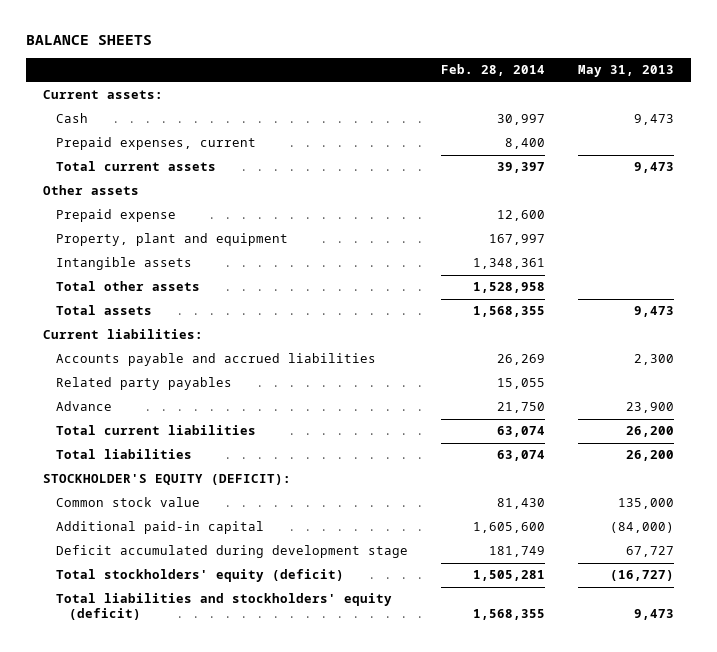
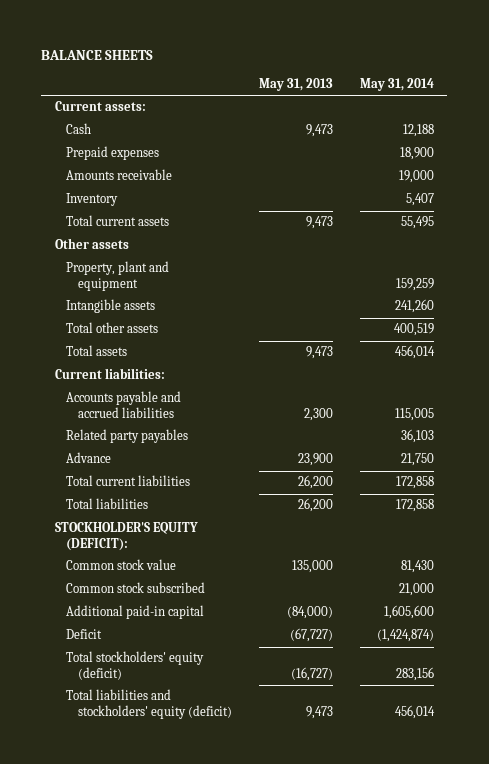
[441,64,546,77] Feb. 28, 2014 -> none
none -> [359,78,434,92] May 31, 2014
[55,137,256,151] Prepaid expenses, current -> [66,146,160,161] Prepaid expenses
none -> [66,169,173,181] Amounts receivable
none -> [66,193,119,207] Inventory
[55,209,176,223] Prepaid expense -> none
none -> [66,582,206,594] Common stock subscribed
[55,545,408,559] Deficit accumulated during development stage -> none
none -> [66,629,103,640] Deficit

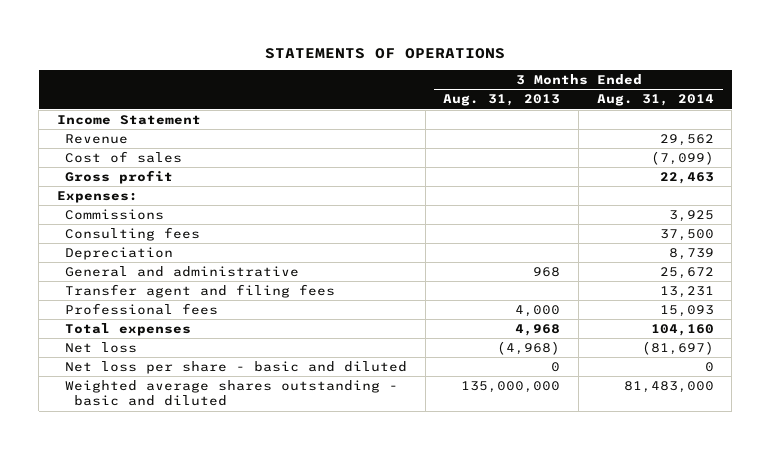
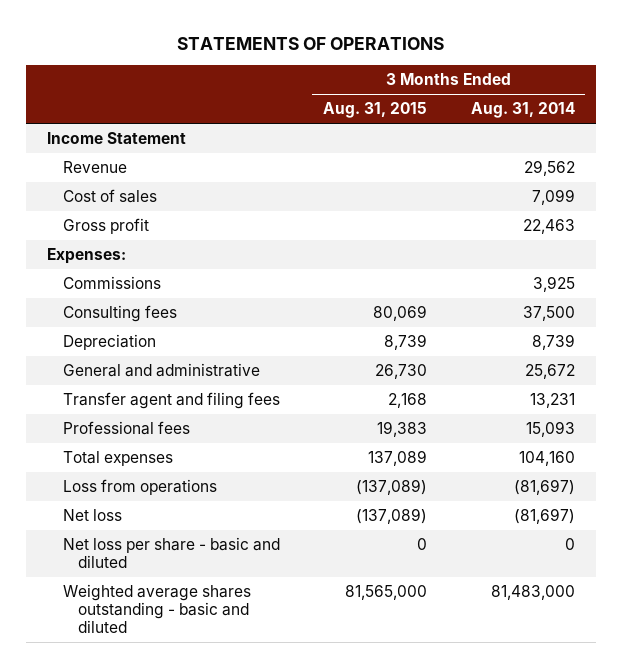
[443,94,561,107] Aug. 31, 2013 -> none
none -> [323,102,428,119] Aug. 31, 2015
[650,150,714,165] (7,099) -> [531,189,575,206] 7,099
none -> [62,479,217,496] Loss from operations

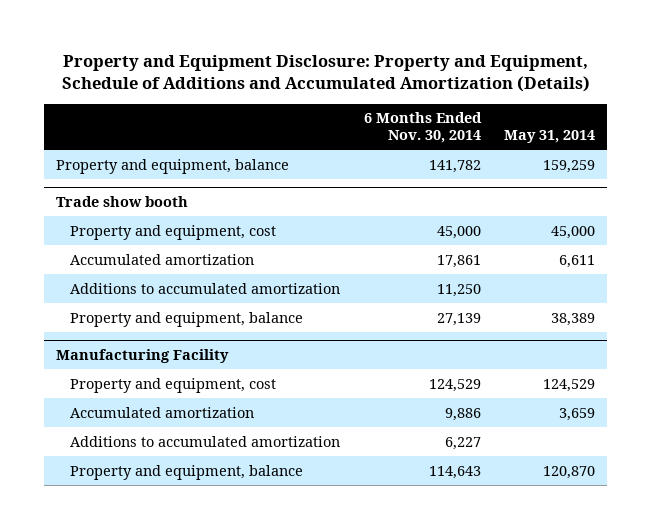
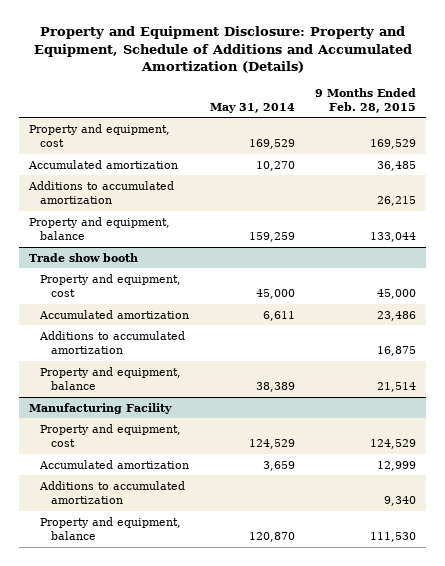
[363,112,482,144] 6 Months Ended Nov. 30, 2014 -> none
none -> [314,87,416,113] 9 Months Ended Feb. 28, 2015
none -> [29,123,171,147] Property and equipment, cost
none -> [28,159,179,169] Accumulated amortization
none -> [28,180,175,204] Additions to accumulated amortization

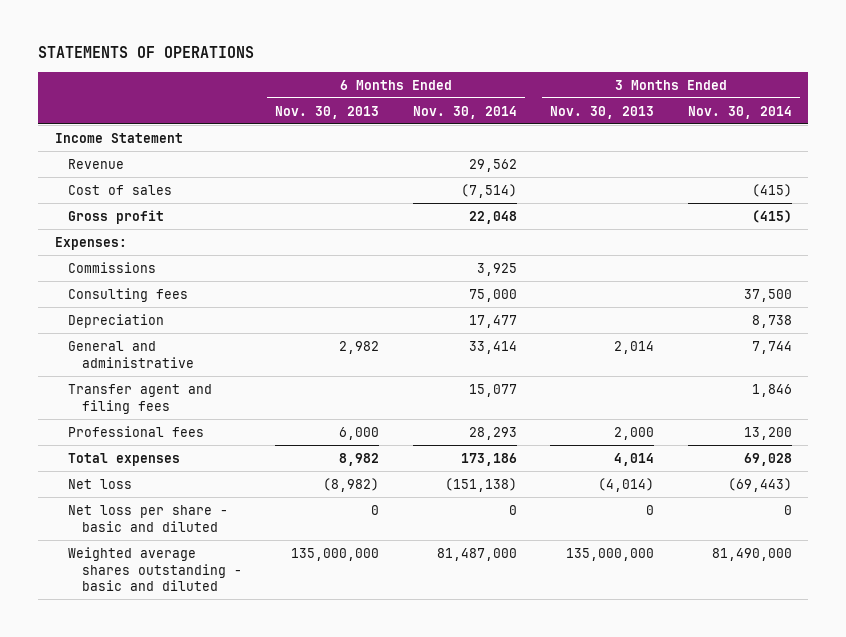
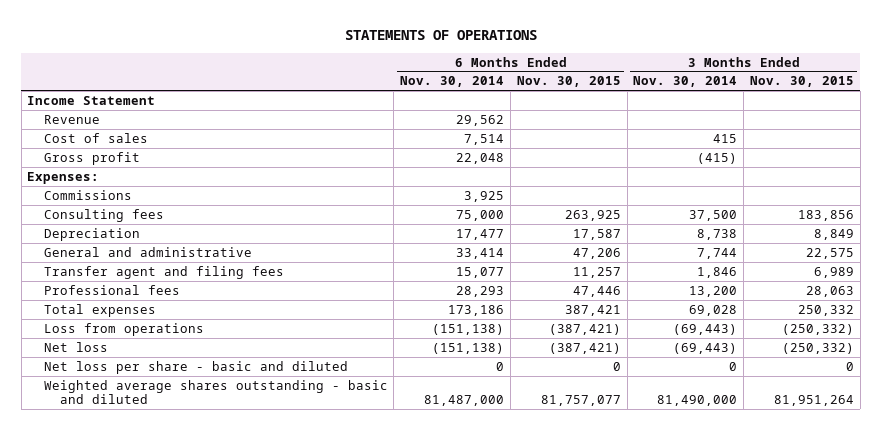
[275,105,380,119] Nov. 30, 2013 -> none
[550,105,655,119] Nov. 30, 2013 -> none
none -> [516,76,621,88] Nov. 30, 2015
none -> [749,76,854,88] Nov. 30, 2015
[460,183,517,198] (7,514) -> [464,133,505,145] 7,514
[751,183,792,197] (415) -> [713,133,738,143] 415
none -> [43,322,204,336] Loss from operations

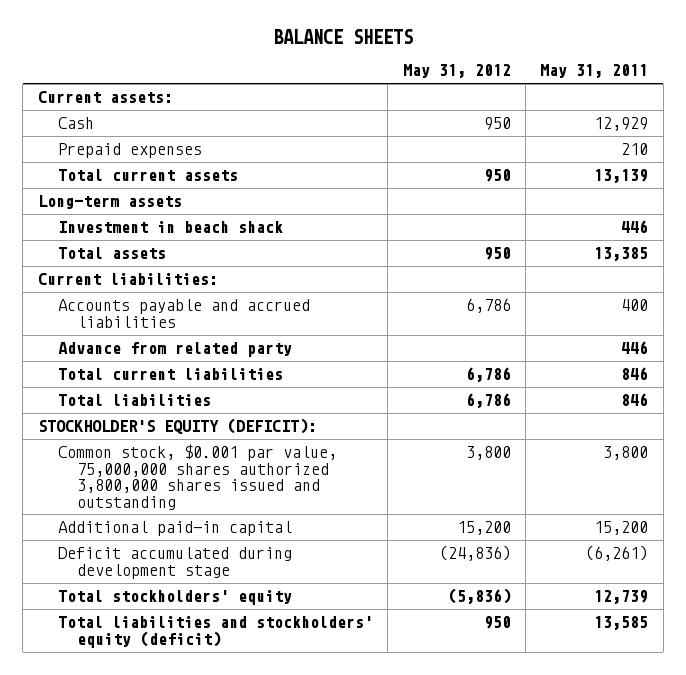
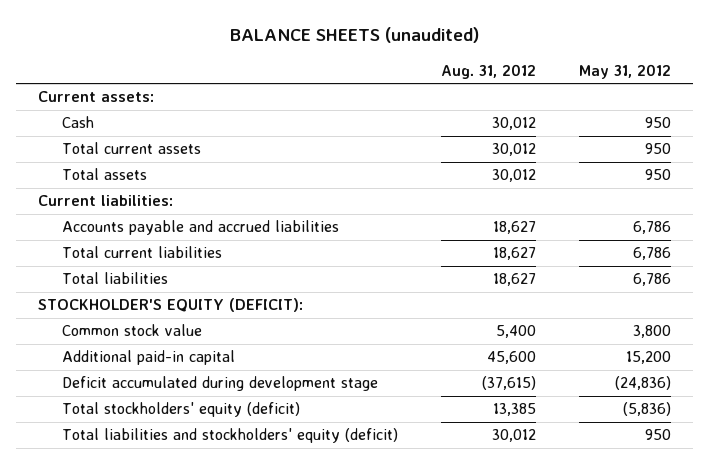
[273,28,414,44] BALANCE SHEETS -> [229,27,479,44] BALANCE SHEETS (unaudited)
[540,64,649,79] May 31, 2011 -> none
none -> [441,63,537,79] Aug. 31, 2012
[57,143,202,159] Prepaid expenses -> none
[37,195,182,210] Long-term assets -> none
[57,221,283,234] Investment in beach shack -> none
[57,342,292,358] Advance from related party -> none
[57,444,337,510] Common stock, $0.001 par value, 75,000,000 shares authorized 3,800,000 shares issued and outstanding -> [62,324,203,337] Common stock value
[57,590,292,606] Total stockholders' equity -> [62,402,301,418] Total stockholders' equity (deficit)

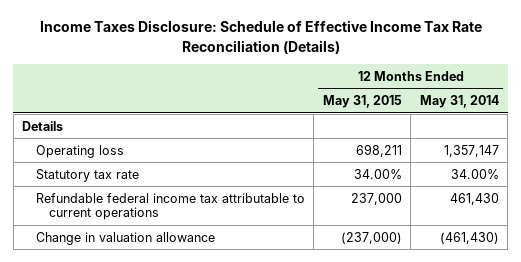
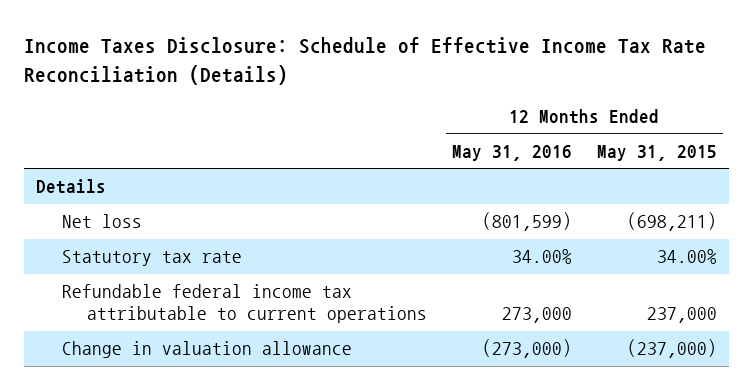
[419,94,499,108] May 31, 2014 -> none
none -> [451,144,572,161] May 31, 2016
[35,144,124,158] Operating loss -> none
none -> [61,214,142,229] Net loss

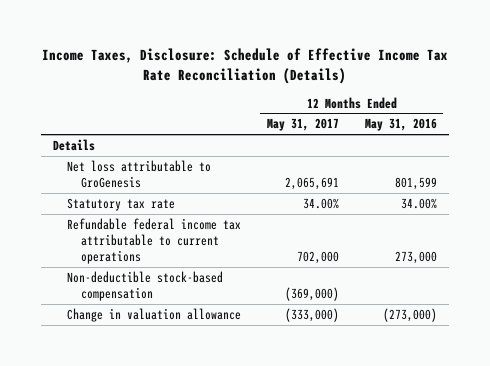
[23,37,706,85] Income Taxes Disclosure: Schedule of Effective Income Tax Rate Reconciliation (Details) -> [41,48,448,85] Income Taxes, Disclosure: Schedule of Effective Income Tax Rate Reconciliation (Details)
[596,144,717,161] May 31, 2015 -> none
none -> [266,118,339,132] May 31, 2017
[61,214,142,229] Net loss -> none
none -> [67,159,212,188] Net loss attributable to GroGenesis
none -> [67,270,224,301] Non-deductible stock-based compensation

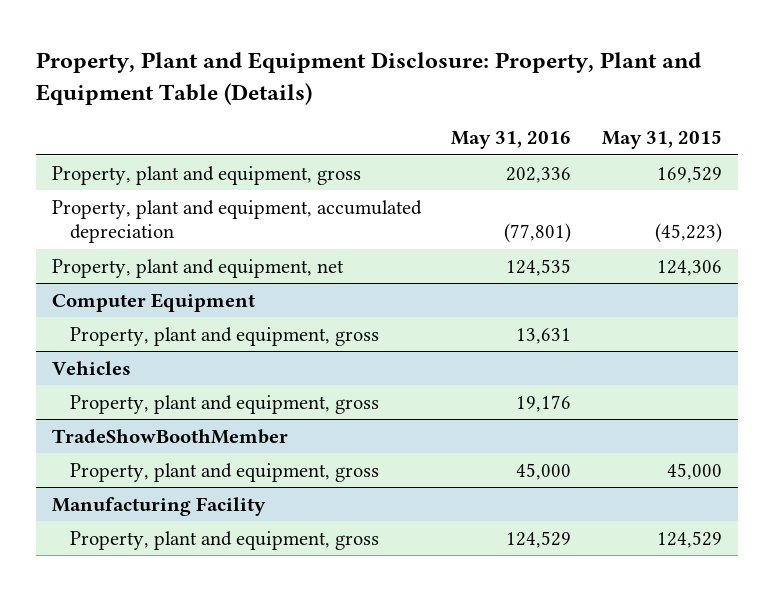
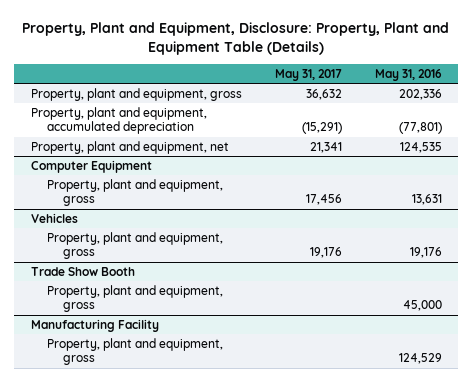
[36,52,702,106] Property, Plant and Equipment Disclosure: Property, Plant and Equipment Table (Details) -> [22,21,450,55] Property, Plant and Equipment, Disclosure: Property, Plant and Equipment Table (Details)
[602,130,723,150] May 31, 2015 -> none
none -> [274,68,342,81] May 31, 2017
[51,428,288,444] TradeShowBoothMember -> [30,266,135,276] Trade Show Booth

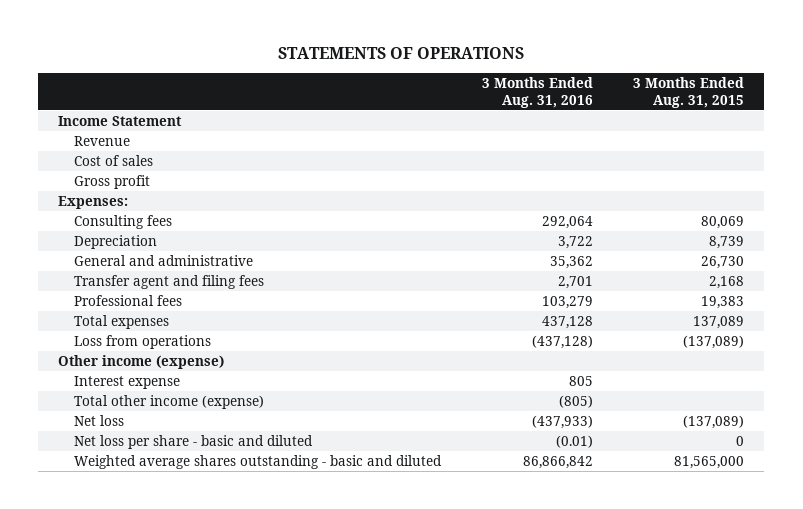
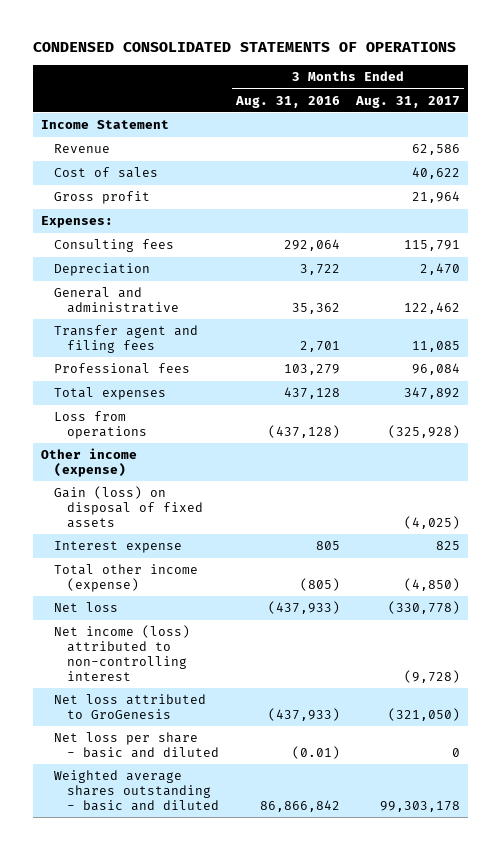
[278,47,525,60] STATEMENTS OF OPERATIONS -> [32,42,456,53] CONDENSED CONSOLIDATED STATEMENTS OF OPERATIONS
[633,77,745,108] 3 Months Ended Aug. 31, 2015 -> none
none -> [354,95,460,108] Aug. 31, 2017
none -> [54,486,204,528] Gain (loss) on disposal of fixed assets
none -> [54,625,191,681] Net income (loss) attributed to non-controlling interest
none -> [54,694,207,719] Net loss attributed to GroGenesis

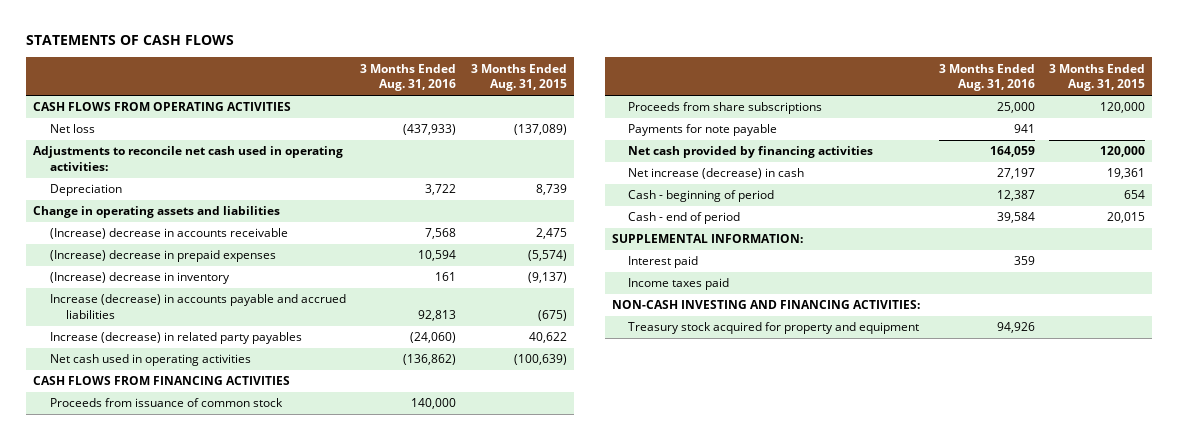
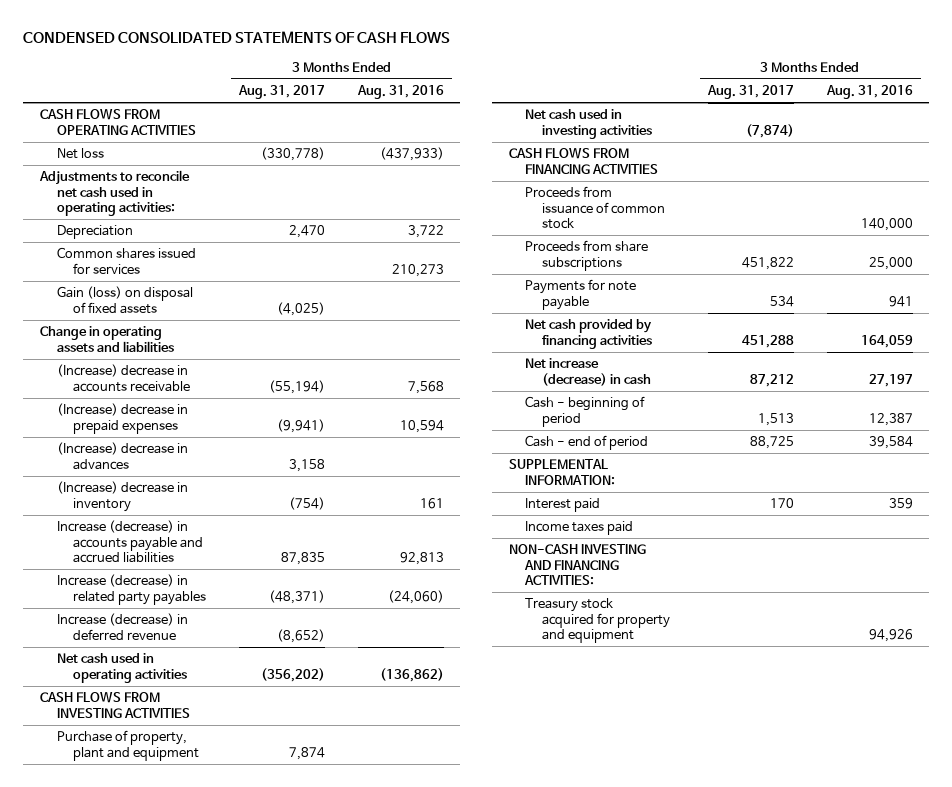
[26,35,235,46] STATEMENTS OF CASH FLOWS -> [23,31,451,44] CONDENSED CONSOLIDATED STATEMENTS OF CASH FLOWS
[470,63,567,92] 3 Months Ended Aug. 31, 2015 -> none
none -> [238,85,326,100] Aug. 31, 2017
none -> [56,247,196,275] Common shares issued for services
none -> [56,286,193,314] Gain (loss) on disposal of fixed assets
none -> [56,442,188,470] (Increase) decrease in advances
none -> [56,613,188,640] Increase (decrease) in deferred revenue
none -> [39,692,190,718] CASH FLOWS FROM INVESTING ACTIVITIES
none -> [56,730,200,761] Purchase of property, plant and equipment
none -> [525,109,653,139] Net cash used in investing activities

